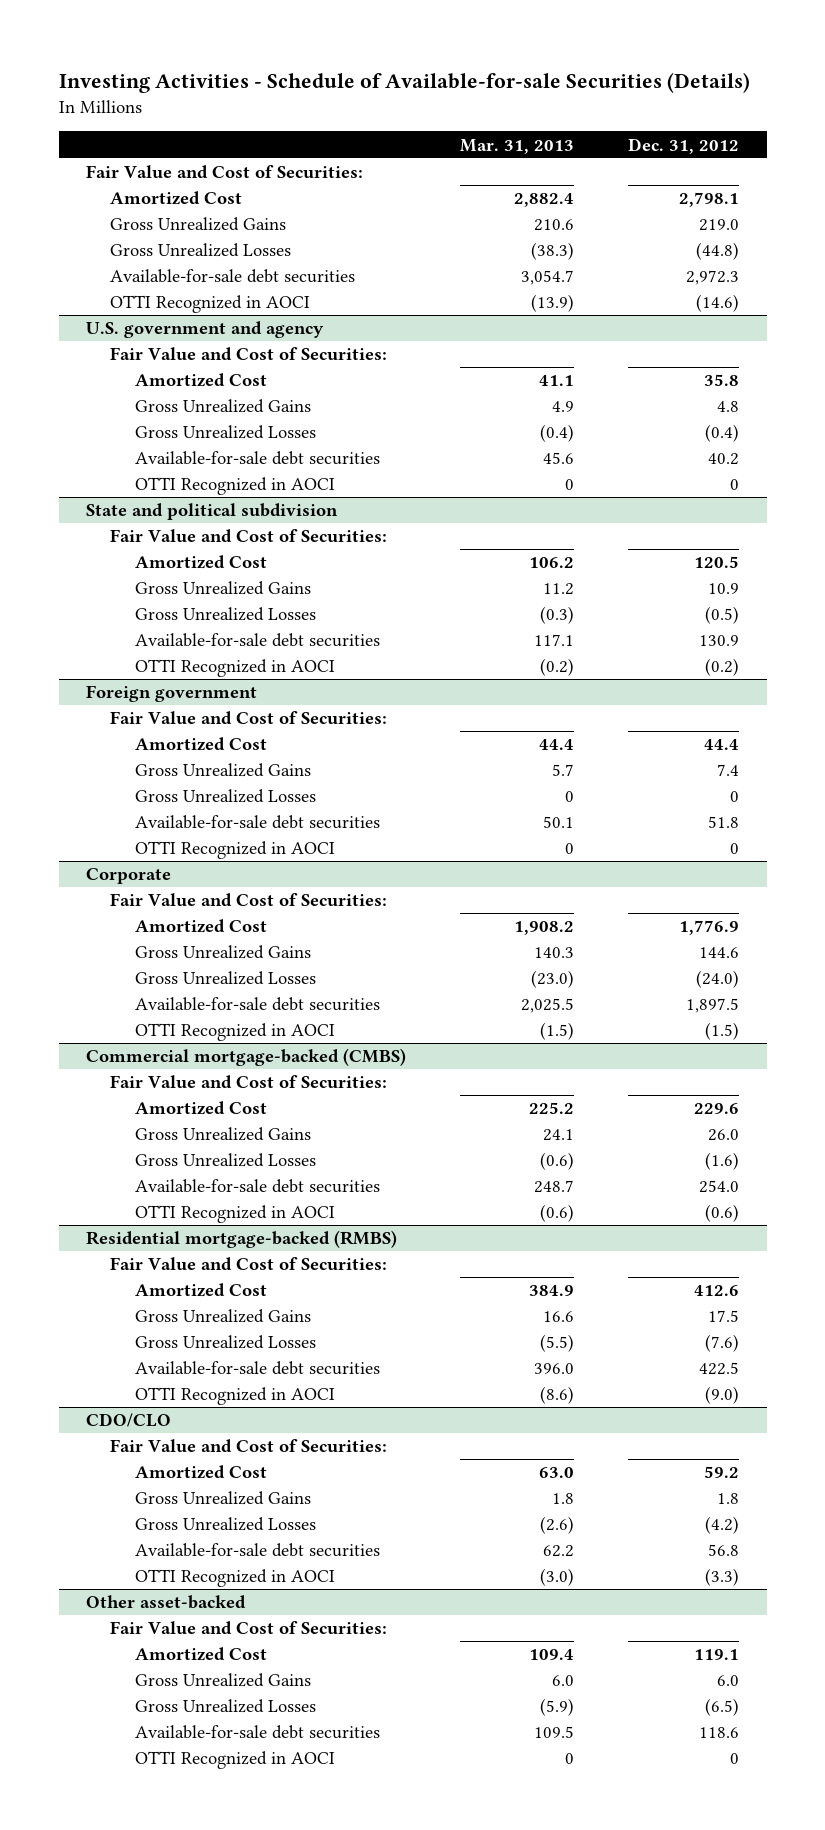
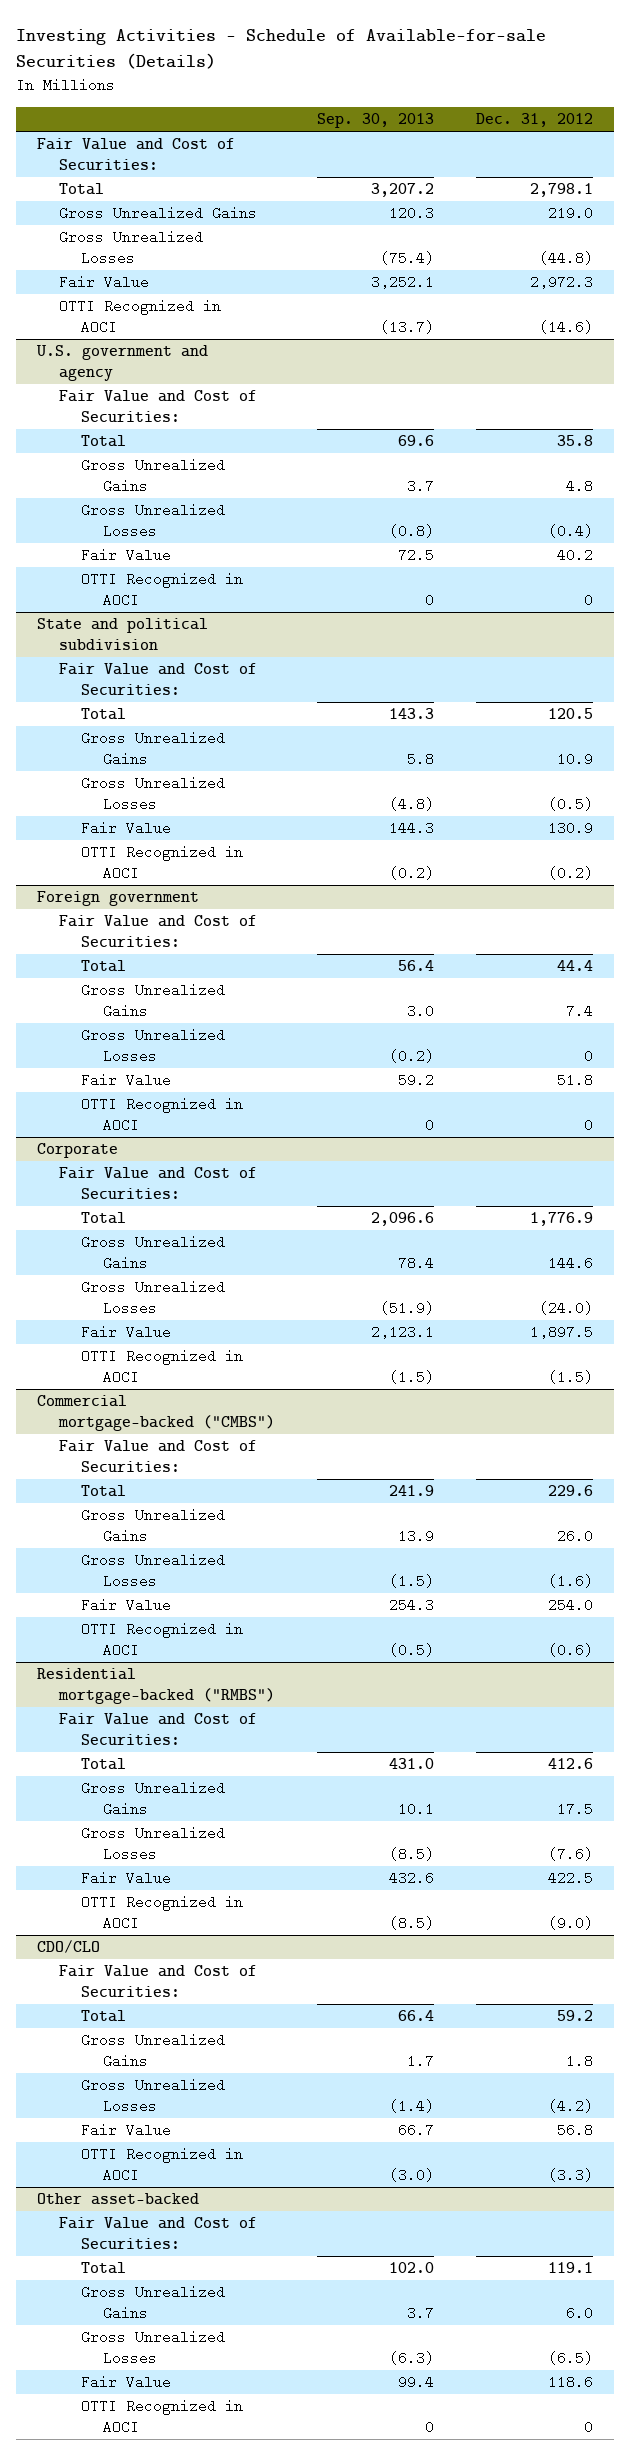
[460,138,575,154] Mar. 31, 2013 -> none
none -> [316,112,434,128] Sep. 30, 2013
[110,191,243,206] Amortized Cost -> [58,183,104,196] Total
[110,269,356,284] Available-for-sale debt securities -> [58,275,149,290] Fair Value
[134,373,267,388] Amortized Cost -> [80,435,126,448] Total
[134,451,380,466] Available-for-sale debt securities -> [80,548,171,563] Fair Value
[134,555,267,570] Amortized Cost -> [80,708,126,721] Total
[134,633,380,648] Available-for-sale debt securities -> [80,821,171,836] Fair Value
[134,737,267,752] Amortized Cost -> [80,960,126,973] Total
[134,815,380,830] Available-for-sale debt securities -> [80,1073,171,1088] Fair Value
[134,919,267,934] Amortized Cost -> [80,1212,126,1225] Total
[134,997,380,1012] Available-for-sale debt securities -> [80,1325,171,1340] Fair Value
[86,1048,407,1067] Commercial mortgage-backed (CMBS) -> [36,1395,275,1431] Commercial mortgage-backed ("CMBS")
[134,1101,267,1116] Amortized Cost -> [80,1485,126,1498] Total
[134,1179,380,1194] Available-for-sale debt securities -> [80,1598,171,1613] Fair Value
[86,1230,398,1249] Residential mortgage-backed (RMBS) -> [36,1668,275,1704] Residential mortgage-backed ("RMBS")
[134,1283,267,1298] Amortized Cost -> [80,1758,126,1771] Total
[134,1361,380,1376] Available-for-sale debt securities -> [80,1871,171,1886] Fair Value
[134,1465,267,1480] Amortized Cost -> [80,2010,126,2023] Total
[134,1543,380,1558] Available-for-sale debt securities -> [80,2123,171,2138] Fair Value
[134,1647,267,1662] Amortized Cost -> [80,2262,126,2275] Total
[134,1725,380,1740] Available-for-sale debt securities -> [80,2375,171,2390] Fair Value

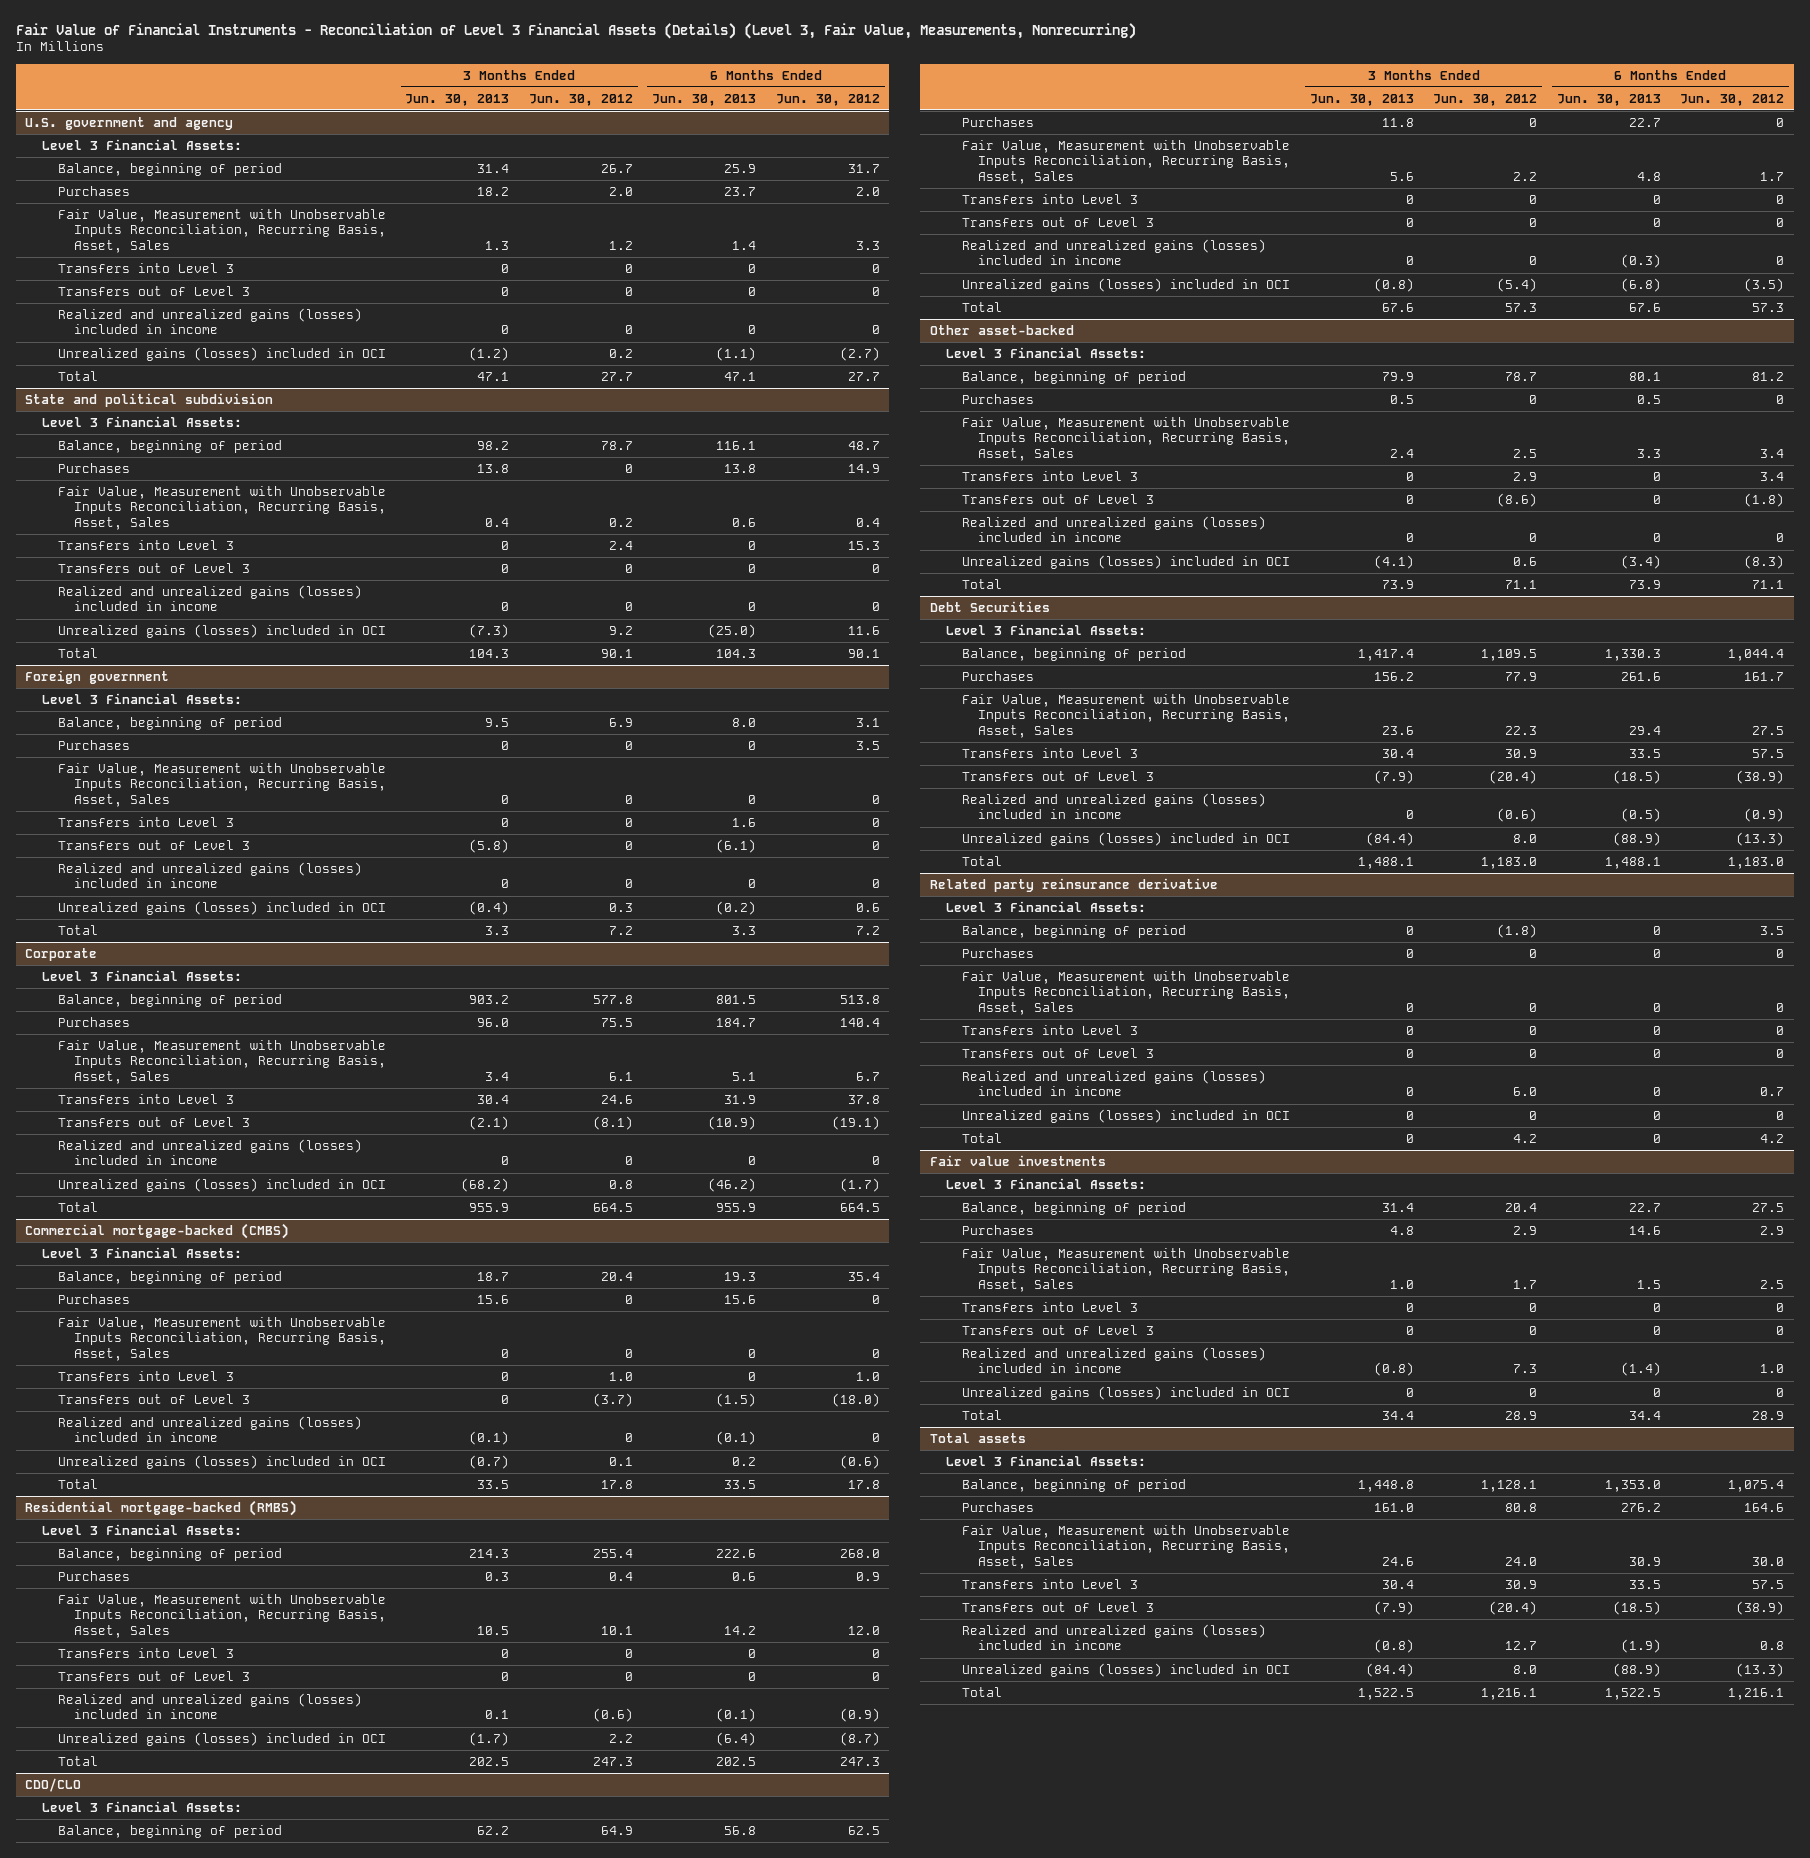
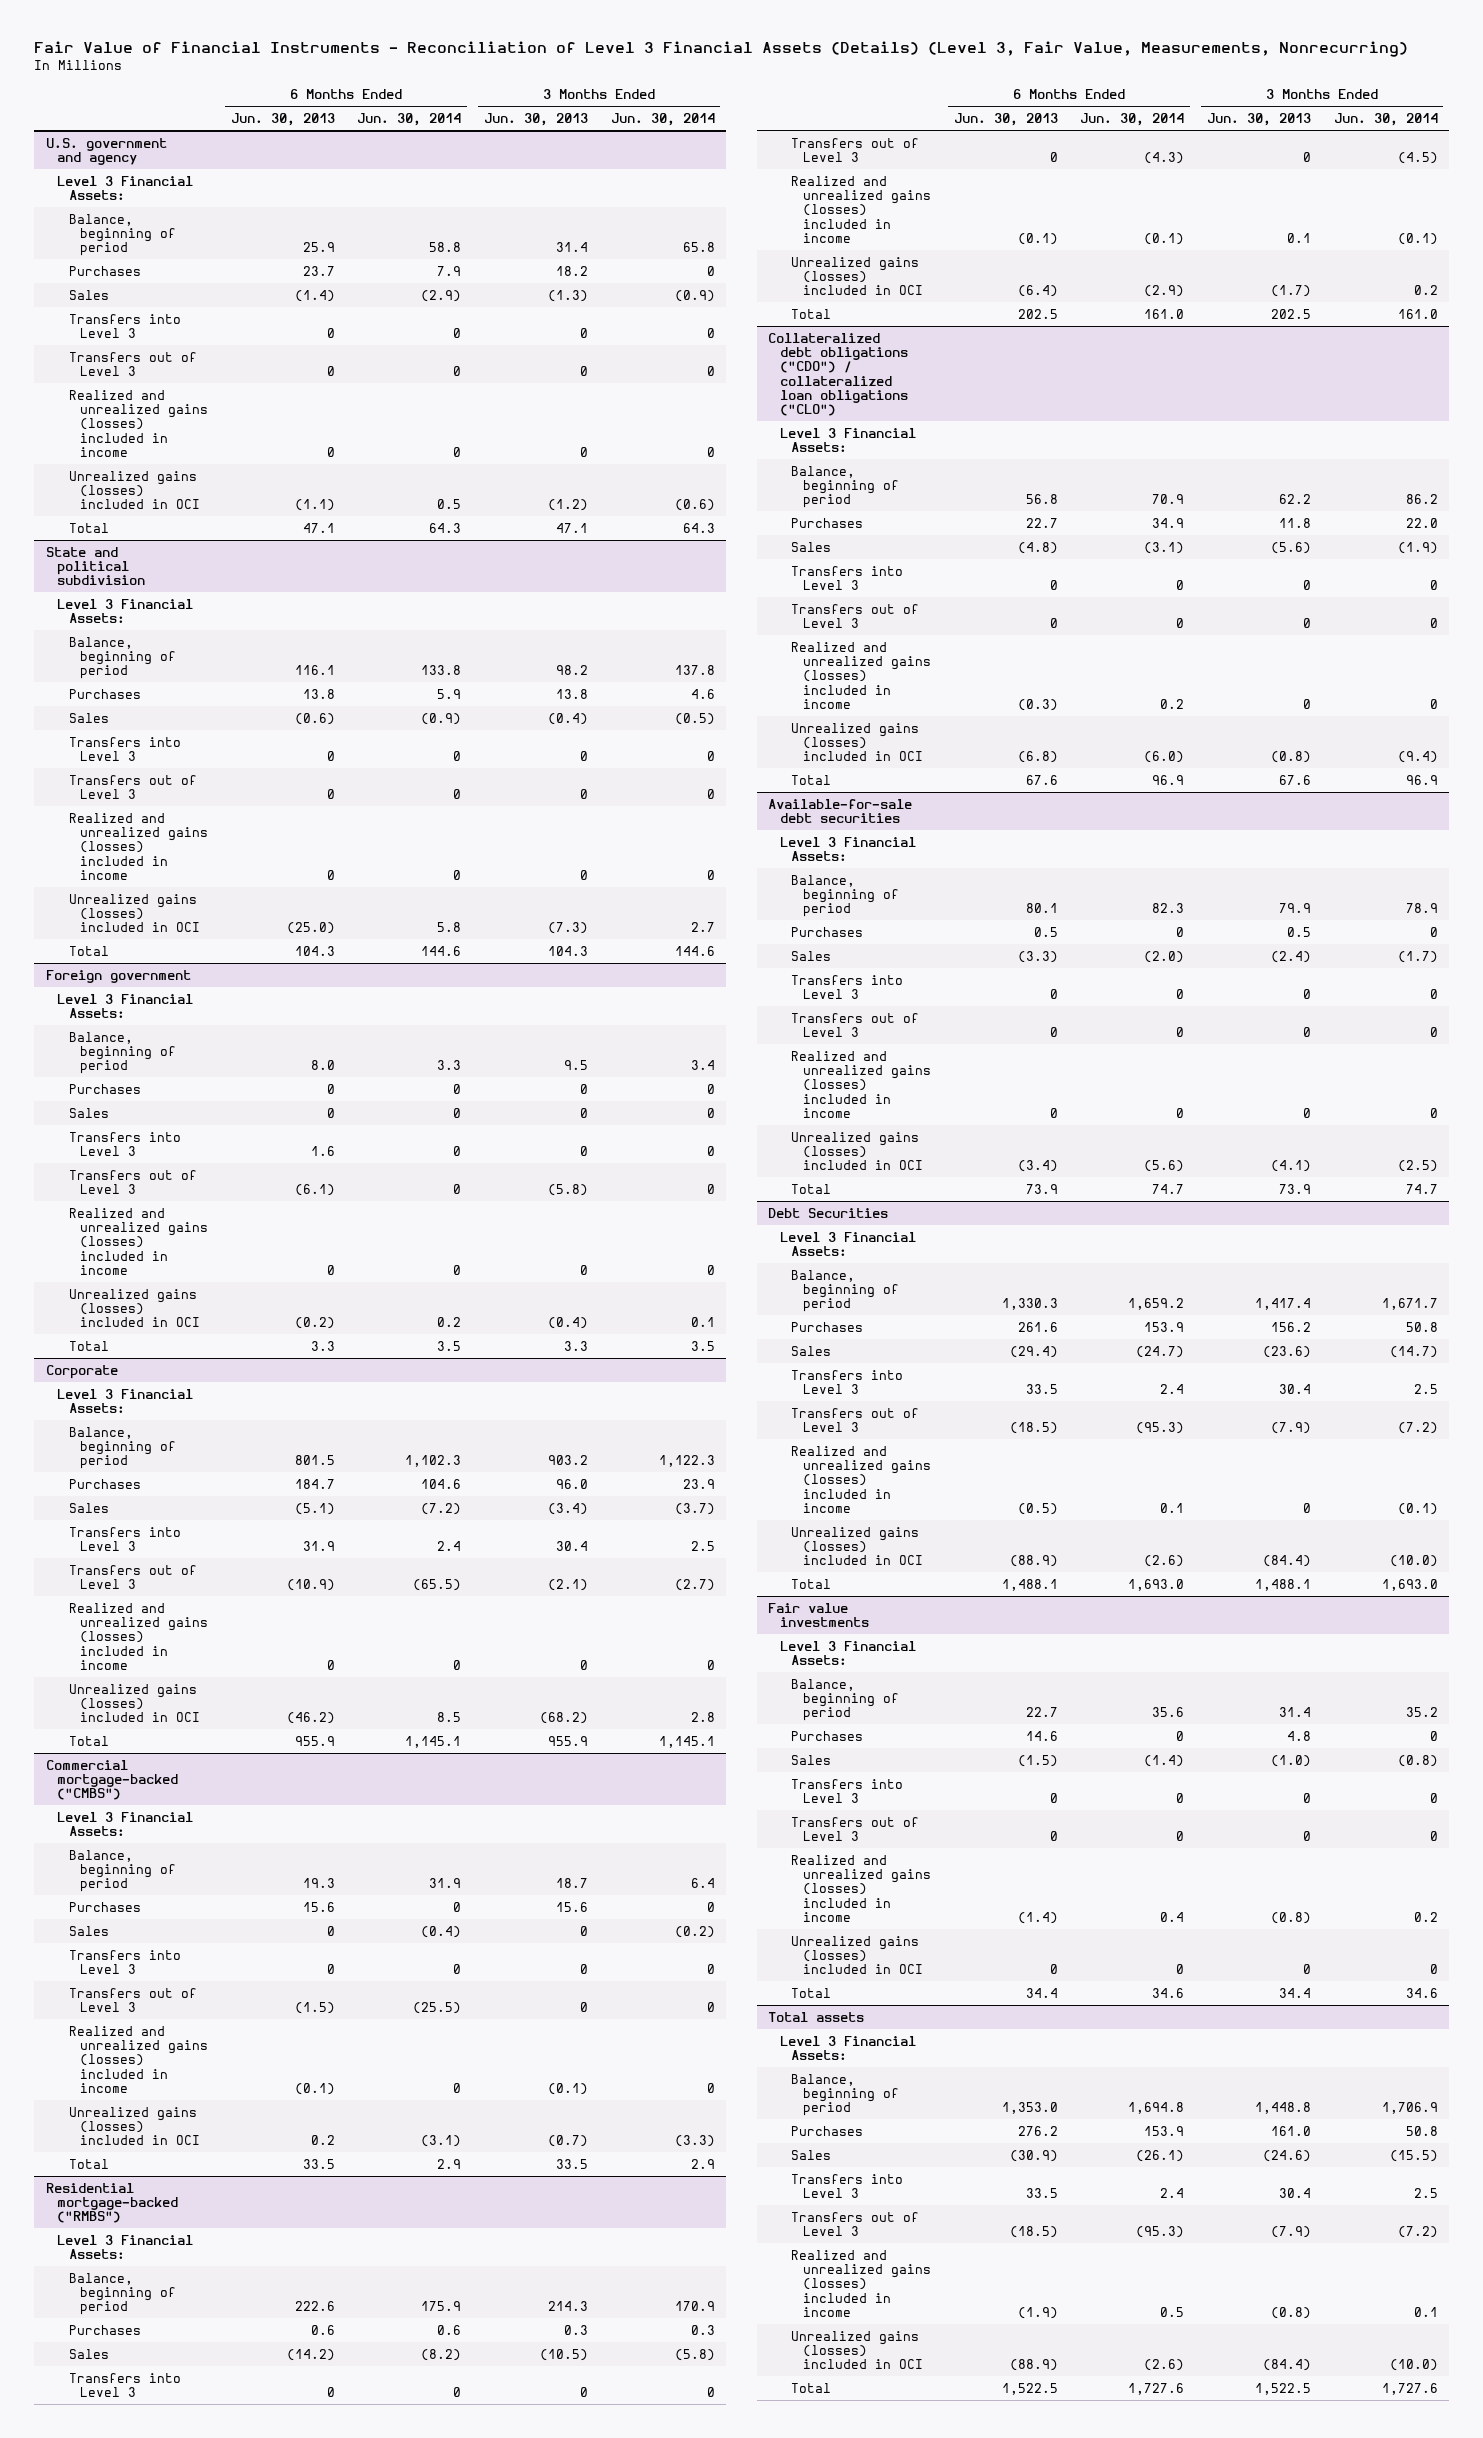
[528,93,633,106] Jun. 30, 2012 -> none
[775,93,880,106] Jun. 30, 2012 -> none
none -> [357,113,462,127] Jun. 30, 2014
none -> [610,113,715,127] Jun. 30, 2014
[57,208,386,253] Fair Value, Measurement with Unobservable Inputs Reconciliation, Recurring Basis, Asset, Sales -> none
none -> [68,289,109,300] Sales
[57,485,386,530] Fair Value, Measurement with Unobservable Inputs Reconciliation, Recurring Basis, Asset, Sales -> none
none -> [68,712,109,723] Sales
[57,762,386,807] Fair Value, Measurement with Unobservable Inputs Reconciliation, Recurring Basis, Asset, Sales -> [68,1107,109,1118] Sales
[57,1039,386,1084] Fair Value, Measurement with Unobservable Inputs Reconciliation, Recurring Basis, Asset, Sales -> none
none -> [68,1502,109,1513] Sales
[25,1222,290,1239] Commercial mortgage-backed (CMBS) -> [45,1759,179,1801] Commercial mortgage-backed ("CMBS")
[57,1316,386,1361] Fair Value, Measurement with Unobservable Inputs Reconciliation, Recurring Basis, Asset, Sales -> [68,1925,109,1936] Sales
[25,1499,298,1516] Residential mortgage-backed (RMBS) -> [45,2182,179,2224] Residential mortgage-backed ("RMBS")
[57,1593,386,1638] Fair Value, Measurement with Unobservable Inputs Reconciliation, Recurring Basis, Asset, Sales -> none
none -> [68,2348,109,2359] Sales
[25,1777,82,1792] CDO/CLO -> none
none -> [768,332,908,417] Collateralized debt obligations ("CDO") / collateralized loan obligations ("CLO")
[962,139,1291,184] Fair Value, Measurement with Unobservable Inputs Reconciliation, Recurring Basis, Asset, Sales -> none
none -> [791,541,832,552] Sales
[929,324,1074,335] Other asset-backed -> none
none -> [768,798,913,823] Available-for-sale debt securities
[962,416,1291,461] Fair Value, Measurement with Unobservable Inputs Reconciliation, Recurring Basis, Asset, Sales -> none
none -> [791,950,832,961] Sales
[962,693,1291,738] Fair Value, Measurement with Unobservable Inputs Reconciliation, Recurring Basis, Asset, Sales -> none
none -> [791,1345,832,1356] Sales
[929,877,1218,892] Related party reinsurance derivative -> none
[946,900,1147,912] Level 3 Financial Assets: -> none
[962,924,1187,938] Balance, beginning of period -> none
[962,947,1035,958] Purchases -> none
[962,970,1291,1015] Fair Value, Measurement with Unobservable Inputs Reconciliation, Recurring Basis, Asset, Sales -> none
[962,1024,1139,1035] Transfers into Level 3 -> none
[962,1047,1155,1058] Transfers out of Level 3 -> none
[962,1069,1267,1097] Realized and unrealized gains (losses) included in income -> none
[962,1108,1291,1123] Unrealized gains (losses) included in OCI -> none
[962,1132,1003,1143] Total -> none
[962,1247,1291,1292] Fair Value, Measurement with Unobservable Inputs Reconciliation, Recurring Basis, Asset, Sales -> none
none -> [791,1754,832,1765] Sales
[962,1524,1291,1569] Fair Value, Measurement with Unobservable Inputs Reconciliation, Recurring Basis, Asset, Sales -> none
none -> [791,2149,832,2160] Sales

